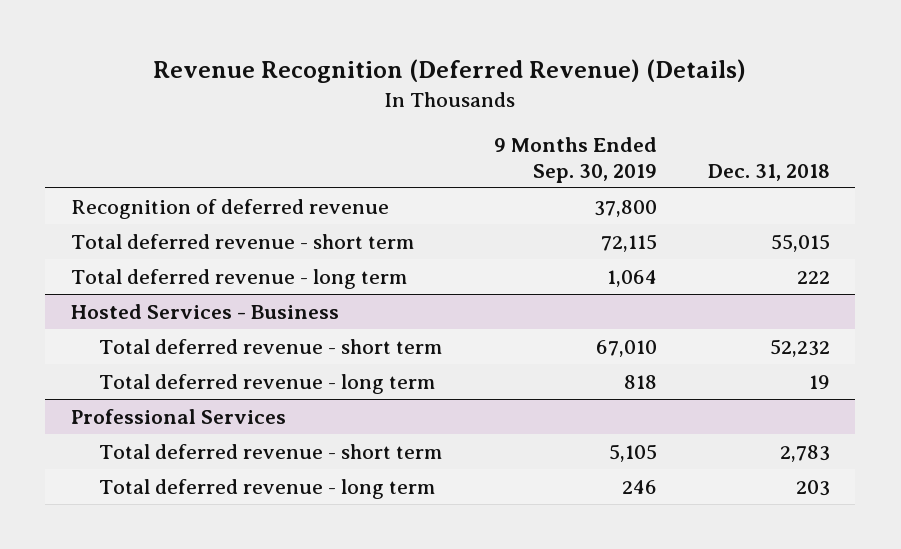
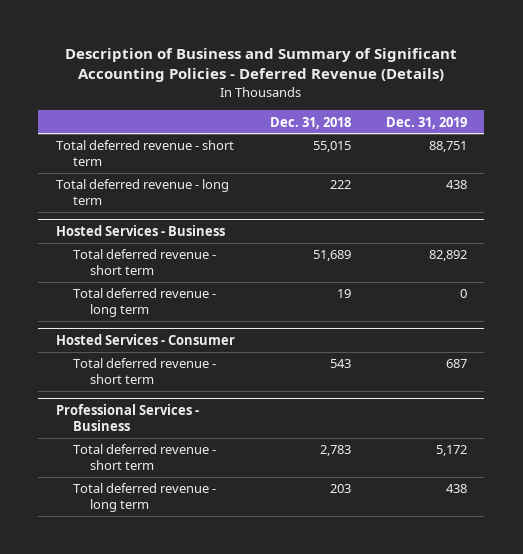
[153,59,747,84] Revenue Recognition (Deferred Revenue) (Details) -> [65,47,458,83] Description of Business and Summary of Significant Accounting Policies - Deferred Revenue (Details)
[493,137,657,183] 9 Months Ended Sep. 30, 2019 -> none
none -> [385,116,467,129] Dec. 31, 2019
[70,198,389,219] Recognition of deferred revenue -> none
[769,338,830,357] 52,232 -> [312,250,351,262] 51,689
none -> [55,334,235,346] Hosted Services - Consumer
none -> [72,358,216,385] Total deferred revenue - short term
[70,408,286,424] Professional Services -> [55,404,199,432] Professional Services - Business

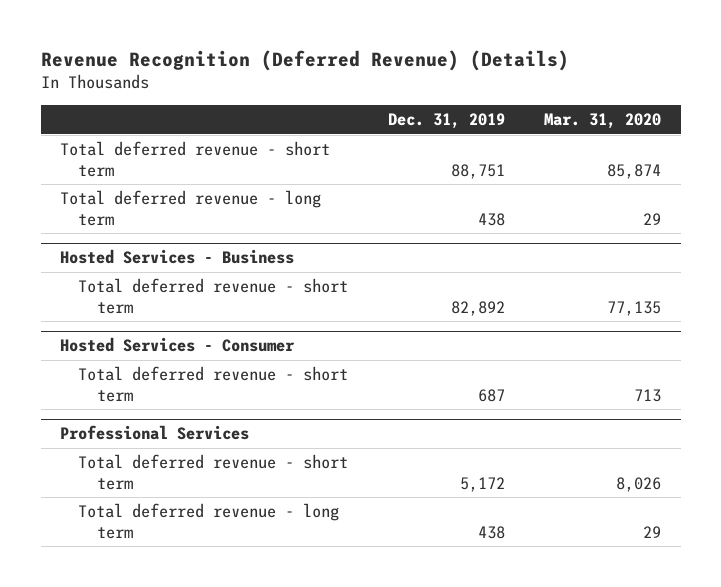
[65,47,458,83] Description of Business and Summary of Significant Accounting Policies - Deferred Revenue (Details) -> [40,50,569,72] Revenue Recognition (Deferred Revenue) (Details)
[269,116,351,129] Dec. 31, 2018 -> none
none -> [544,113,662,130] Mar. 31, 2020
[72,288,216,318] Total deferred revenue - long term -> none
[55,404,199,432] Professional Services - Business -> [60,425,250,441] Professional Services

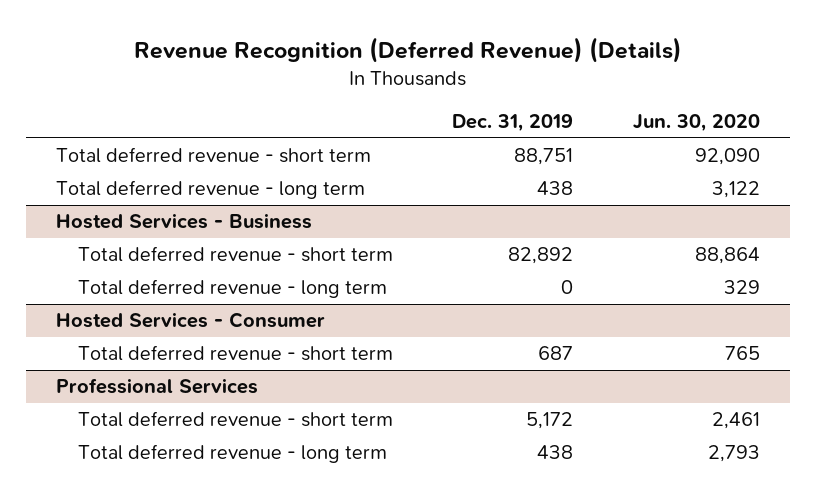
[544,113,662,130] Mar. 31, 2020 -> none
none -> [632,114,760,133] Jun. 30, 2020
none -> [77,279,387,299] Total deferred revenue - long term

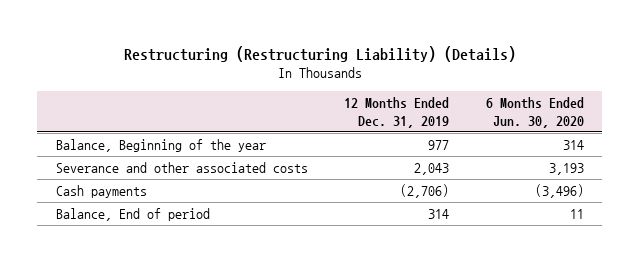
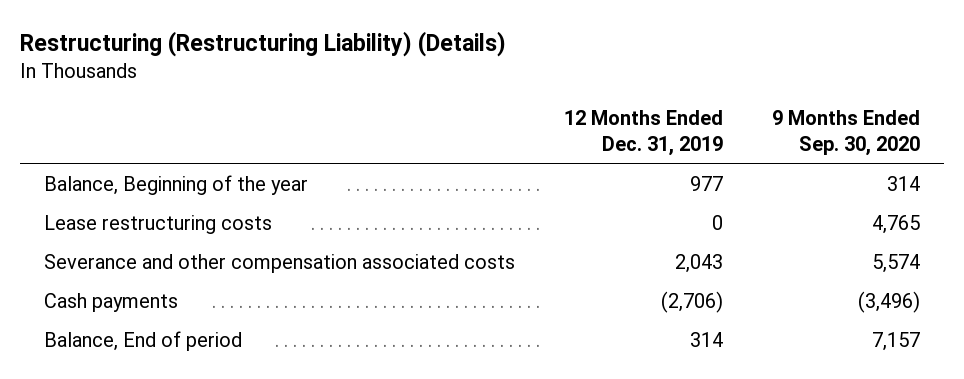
[485,96,584,128] 6 Months Ended Jun. 30, 2020 -> none
none -> [771,110,920,156] 9 Months Ended Sep. 30, 2020
none -> [44,214,273,234] Lease restructuring costs
[55,161,308,173] Severance and other associated costs -> [44,253,516,273] Severance and other compensation associated costs

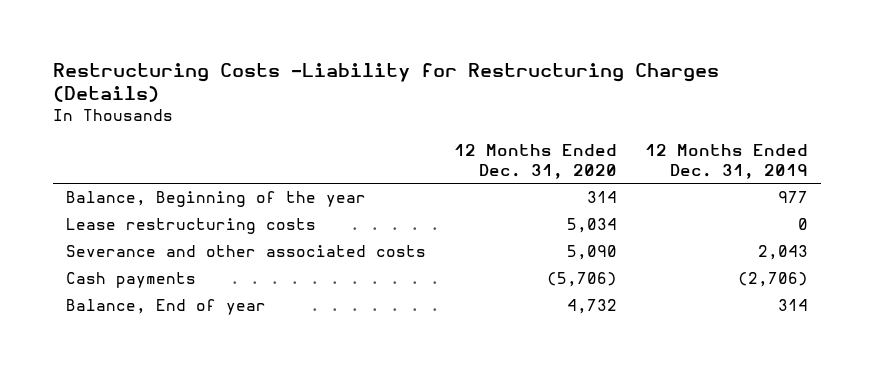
[20,31,507,58] Restructuring (Restructuring Liability) (Details) -> [52,62,719,103] Restructuring Costs -Liability for Restructuring Charges (Details)
[771,110,920,156] 9 Months Ended Sep. 30, 2020 -> none
none -> [453,144,617,179] 12 Months Ended Dec. 31, 2020
[44,253,516,273] Severance and other compensation associated costs -> [66,245,427,258] Severance and other associated costs
[44,330,243,351] Balance, End of period -> [66,299,267,316] Balance, End of year

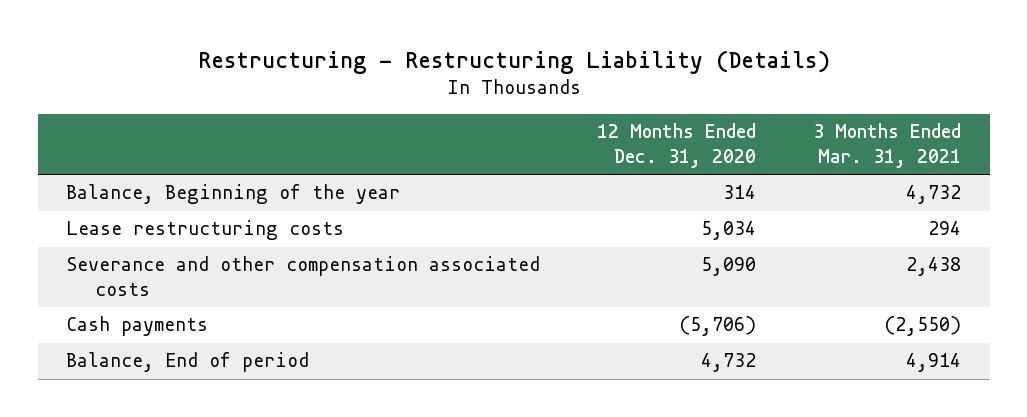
[52,62,719,103] Restructuring Costs -Liability for Restructuring Charges (Details) -> [197,50,830,75] Restructuring - Restructuring Liability (Details)
[644,144,808,179] 12 Months Ended Dec. 31, 2019 -> none
none -> [813,123,962,169] 3 Months Ended Mar. 31, 2021
[66,245,427,258] Severance and other associated costs -> [66,256,541,297] Severance and other compensation associated costs
[66,299,267,316] Balance, End of year -> [66,352,310,373] Balance, End of period

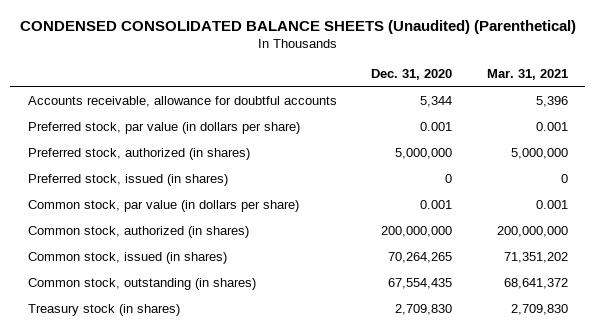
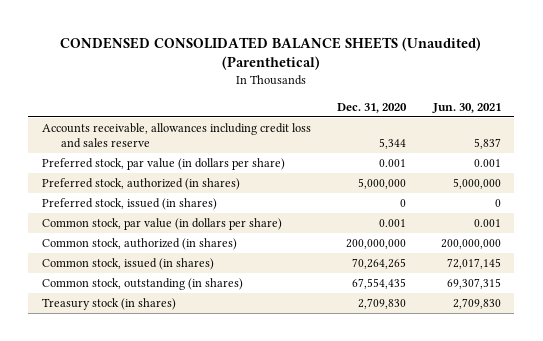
[486,69,568,81] Mar. 31, 2021 -> none
none -> [431,102,501,113] Jun. 30, 2021
[27,96,337,108] Accounts receivable, allowance for doubtful accounts -> [41,122,311,148] Accounts receivable, allowances including credit loss and sales reserve

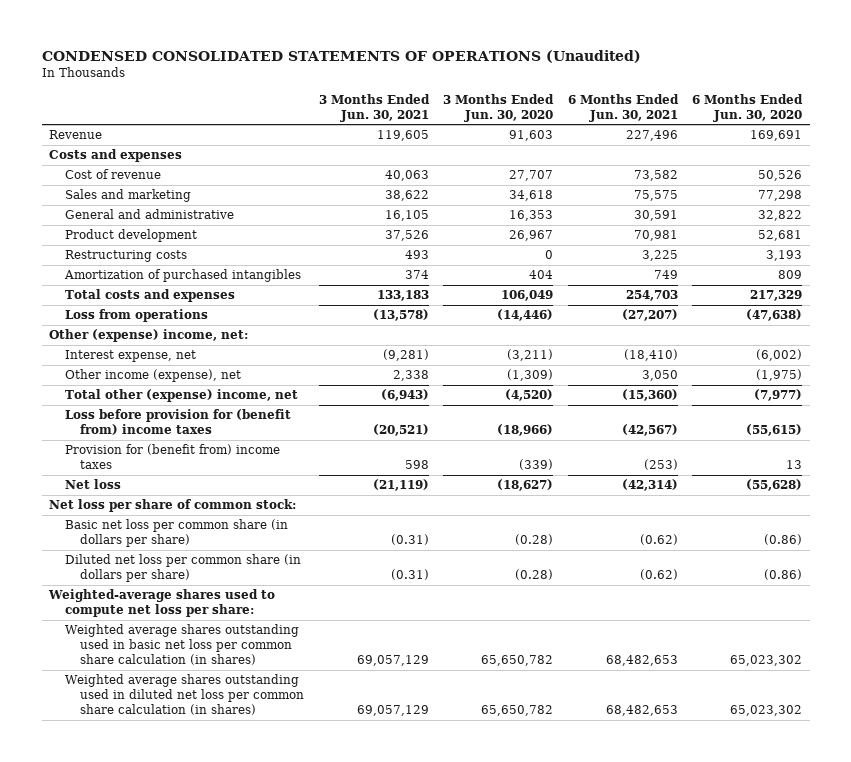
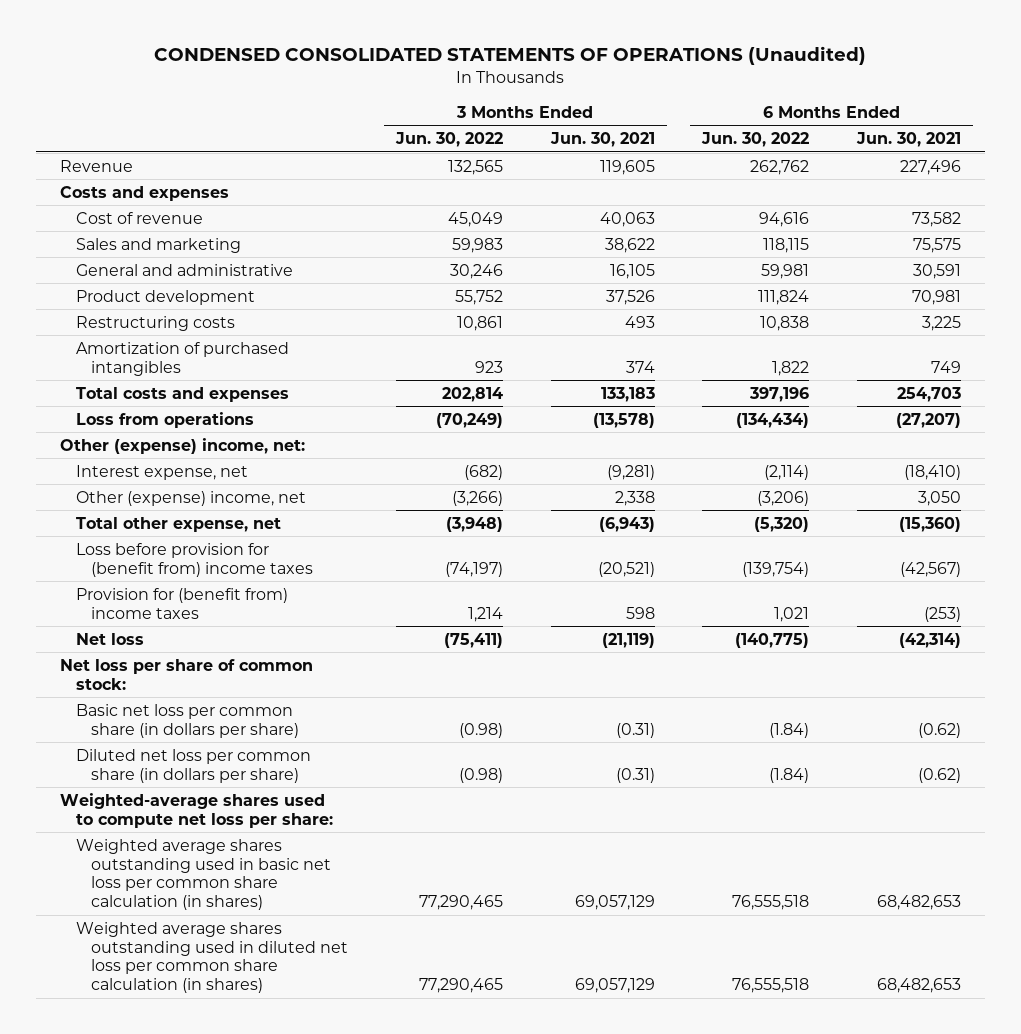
[443,93,555,122] 3 Months Ended Jun. 30, 2020 -> none
[692,93,804,122] 6 Months Ended Jun. 30, 2020 -> none
none -> [395,132,504,148] Jun. 30, 2022
none -> [701,132,810,148] Jun. 30, 2022
[64,369,241,383] Other income (expense), net -> [75,490,306,506] Other (expense) income, net
[64,389,298,403] Total other (expense) income, net -> [75,516,281,532] Total other expense, net

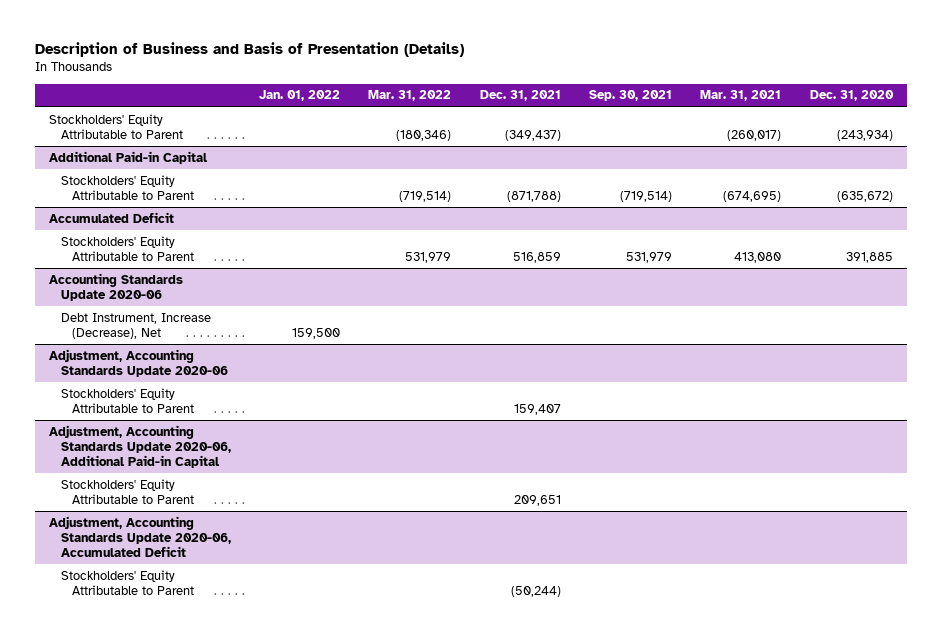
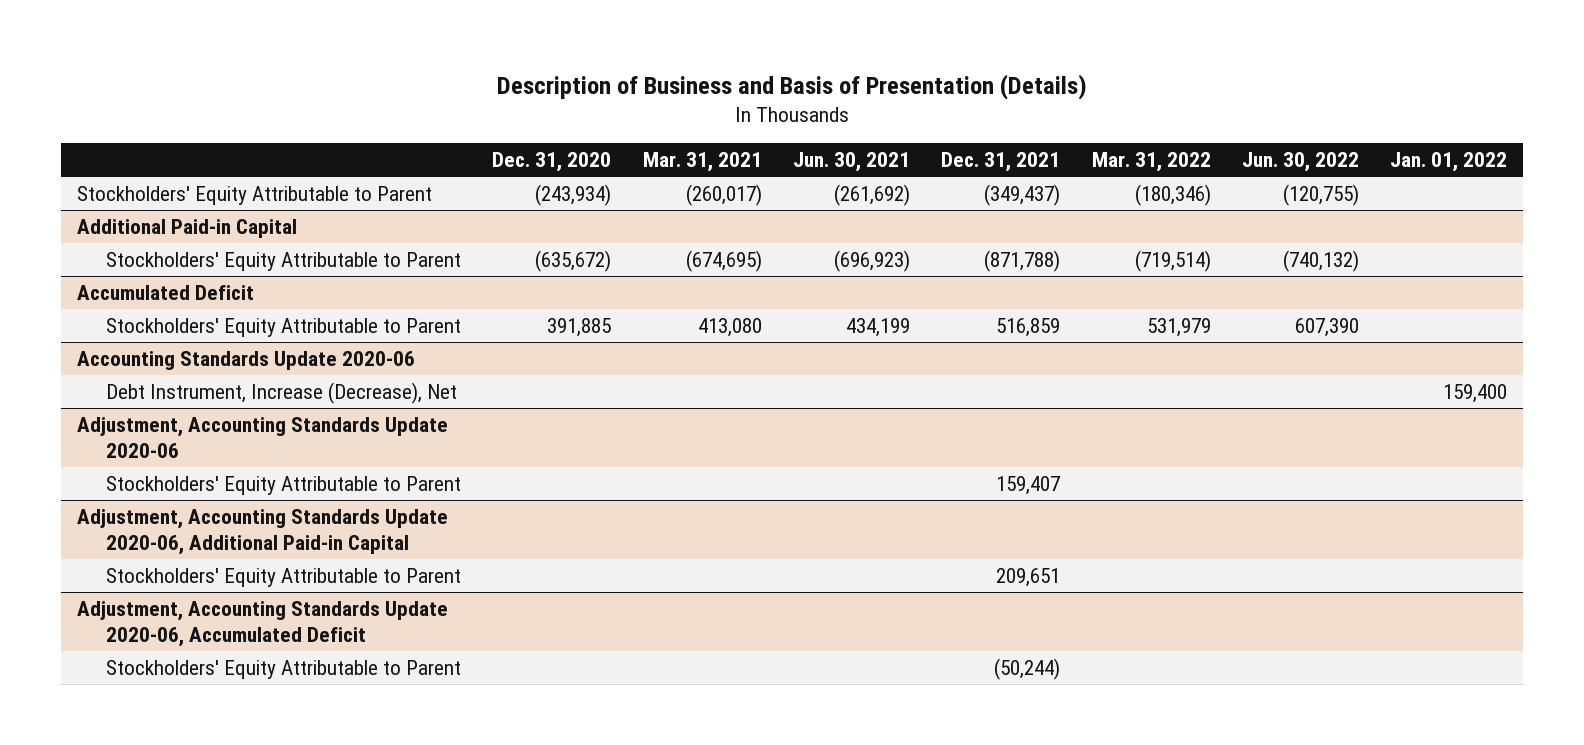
[588,90,672,102] Sep. 30, 2021 -> none
none -> [792,152,910,173] Jun. 30, 2021
none -> [1242,152,1360,173] Jun. 30, 2022
[291,327,340,339] 159,500 -> [1443,384,1508,404] 159,400

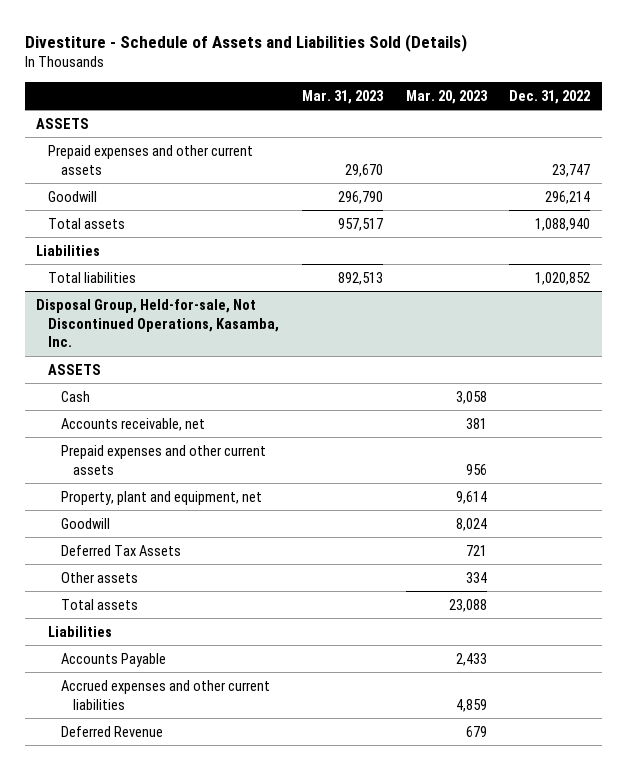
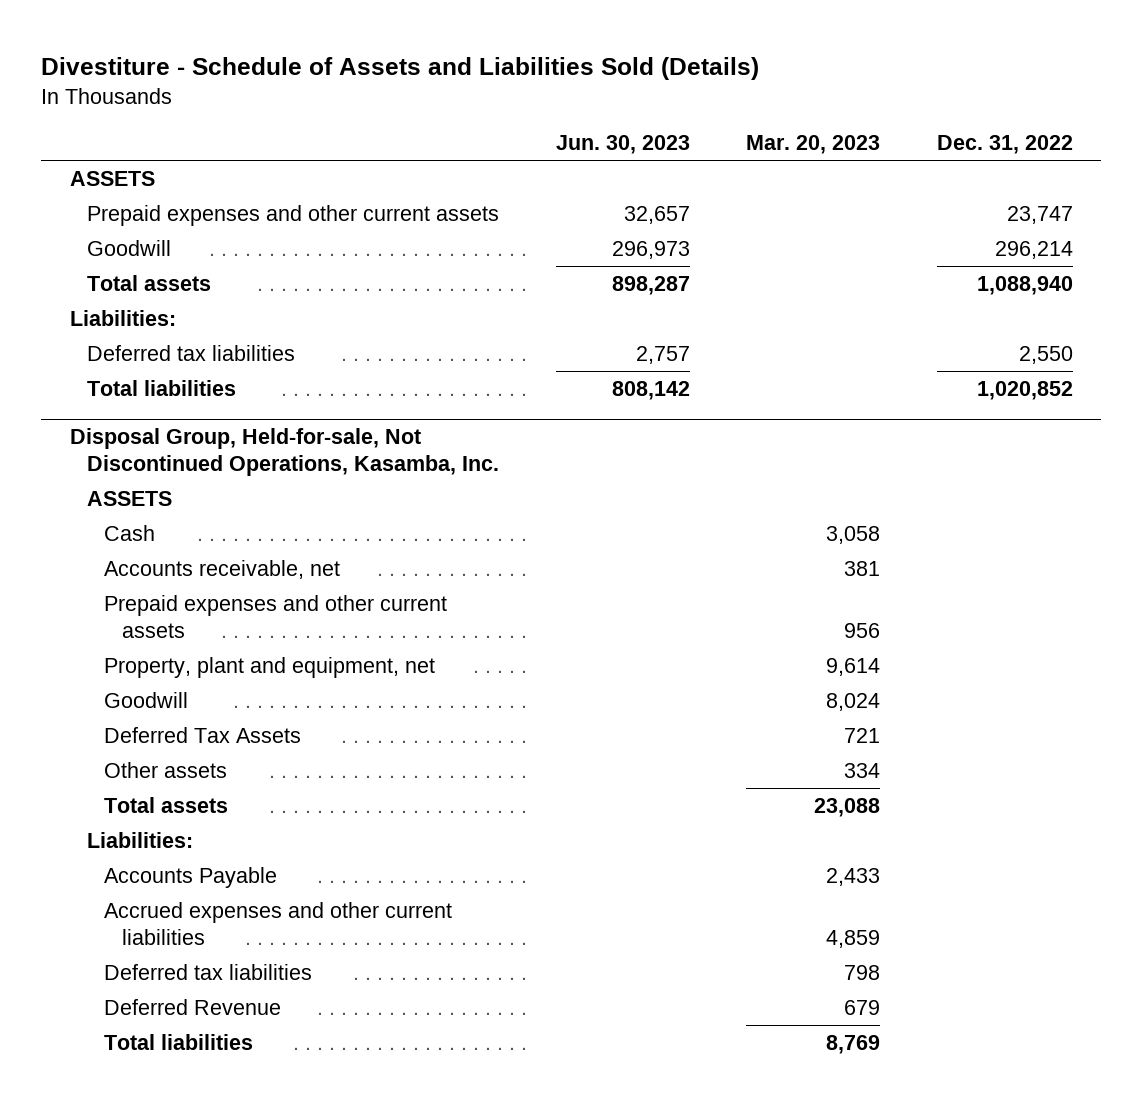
[301,89,384,104] Mar. 31, 2023 -> none
none -> [555,135,690,155] Jun. 30, 2023
[35,244,100,256] Liabilities -> [69,309,176,326] Liabilities:
none -> [87,344,296,361] Deferred tax liabilities
[48,625,113,637] Liabilities -> [87,831,194,848] Liabilities:
none -> [104,963,313,980] Deferred tax liabilities
none -> [104,1033,254,1050] Total liabilities

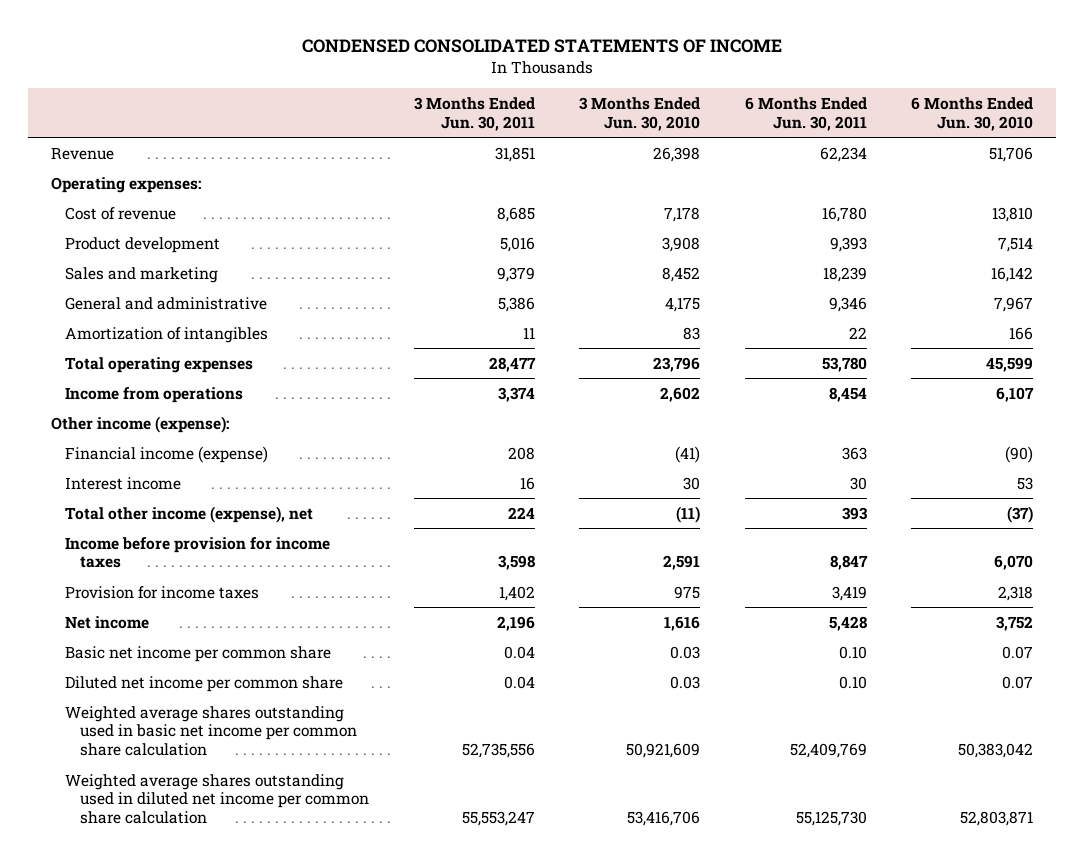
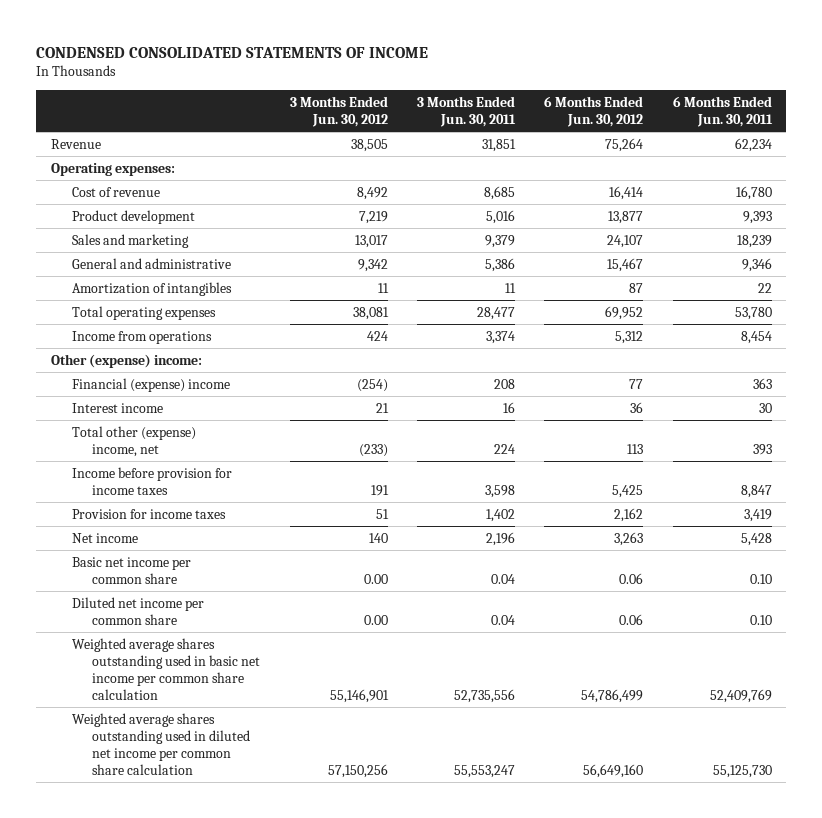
[579,97,701,131] 3 Months Ended Jun. 30, 2010 -> none
[911,97,1034,131] 6 Months Ended Jun. 30, 2010 -> none
none -> [289,96,388,128] 3 Months Ended Jun. 30, 2012
none -> [544,96,644,128] 6 Months Ended Jun. 30, 2012
[50,415,229,433] Other income (expense): -> [50,353,202,368] Other (expense) income:
[65,445,269,463] Financial income (expense) -> [71,377,230,392] Financial (expense) income
[65,505,314,523] Total other income (expense), net -> [71,425,196,457] Total other (expense) income, net

